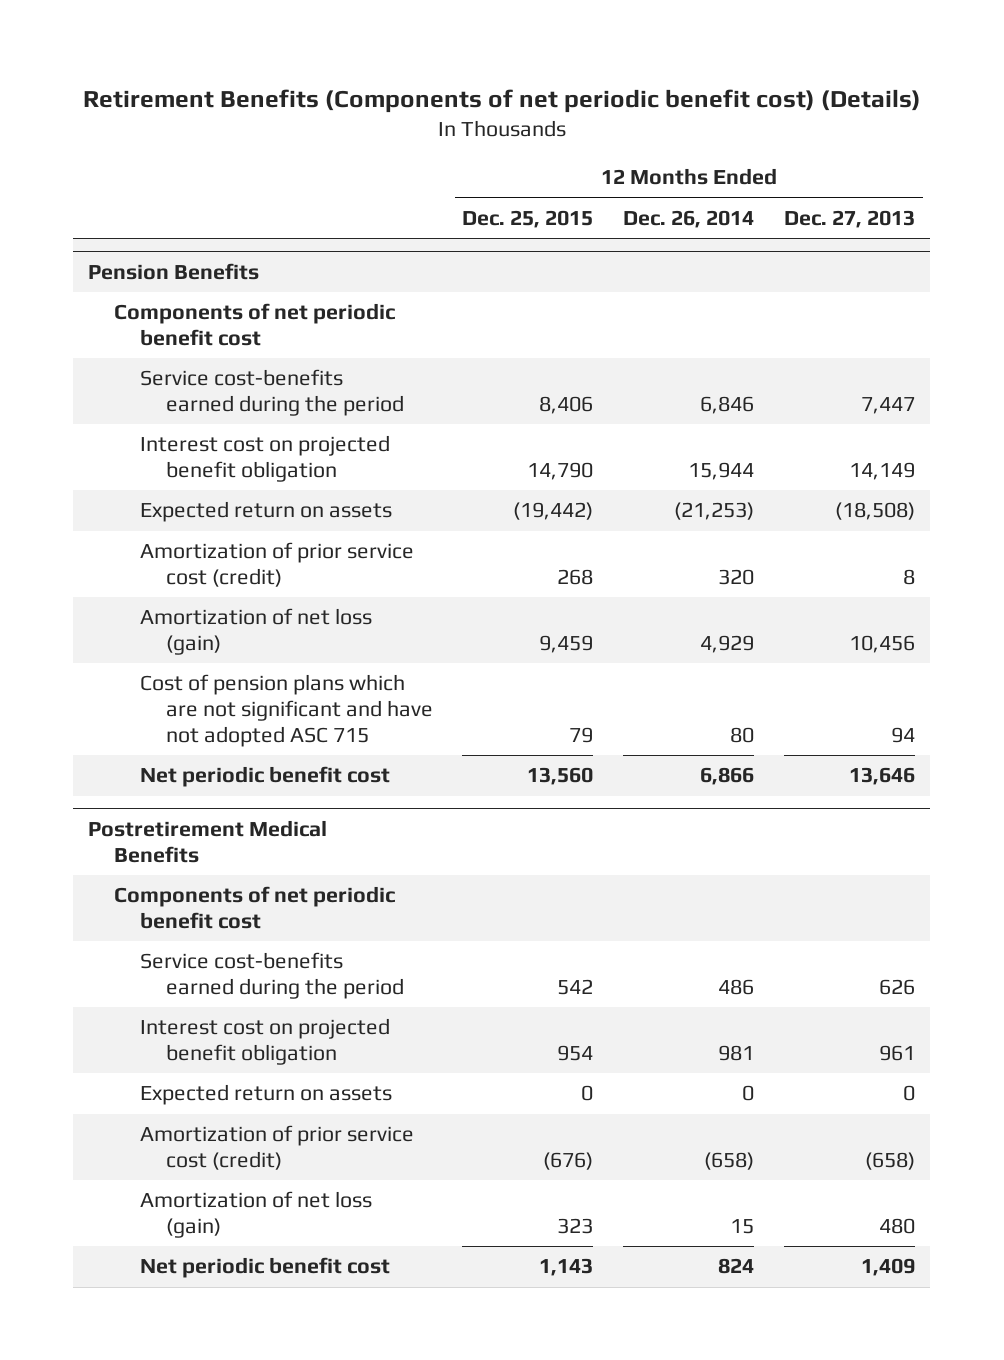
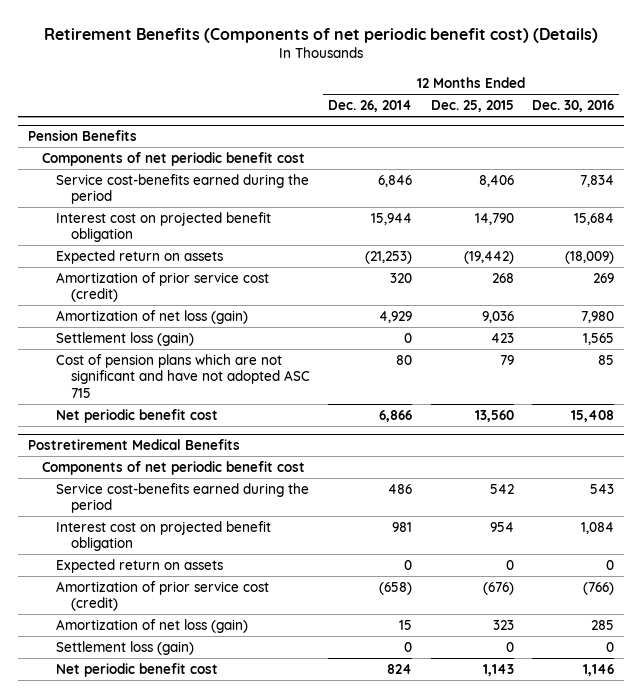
[784,209,916,228] Dec. 27, 2013 -> none
none -> [532,100,615,113] Dec. 30, 2016
[539,634,594,653] 9,459 -> [481,310,514,323] 9,036
none -> [56,331,195,346] Settlement loss (gain)
none -> [56,640,195,655] Settlement loss (gain)

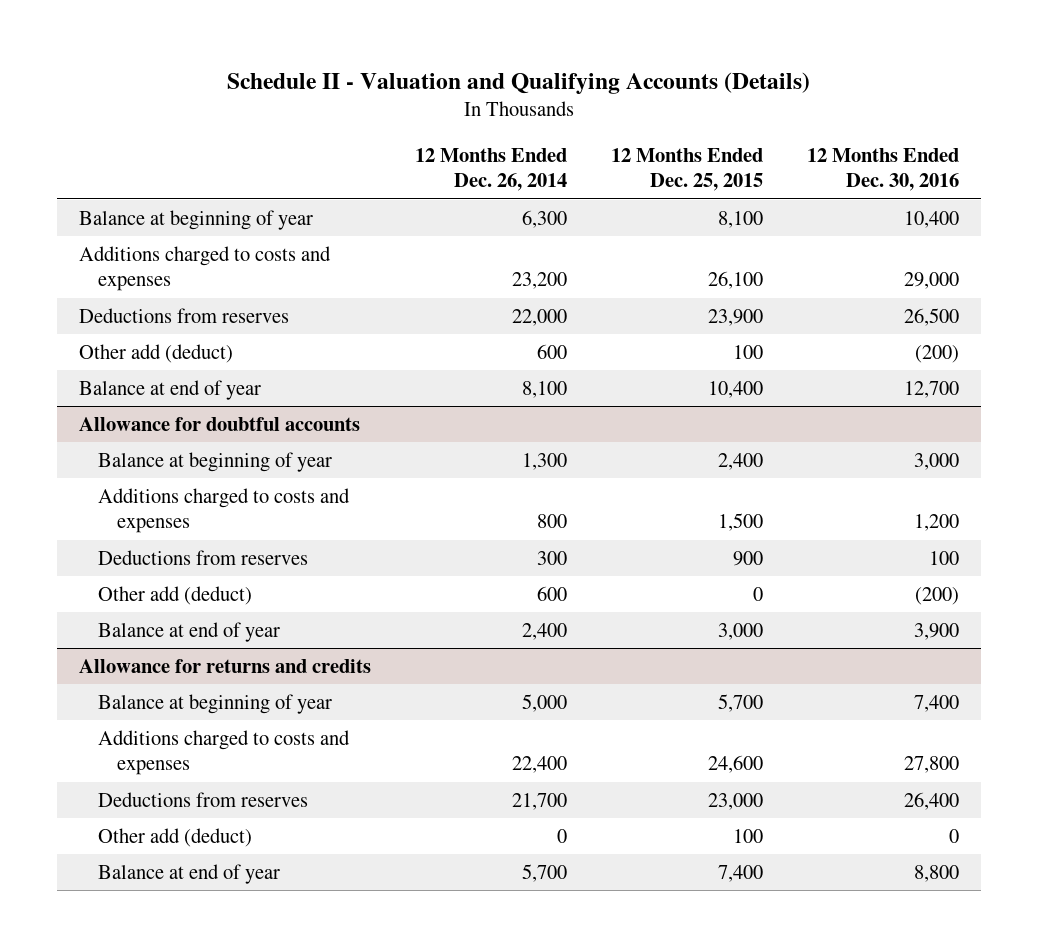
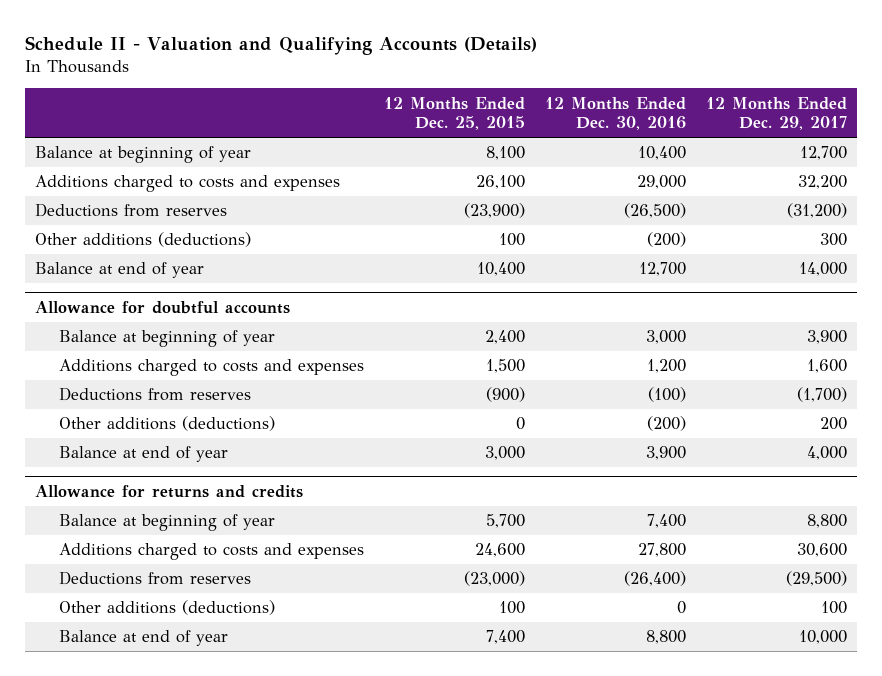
[414,147,567,192] 12 Months Ended Dec. 26, 2014 -> none
none -> [706,96,848,130] 12 Months Ended Dec. 29, 2017
[708,308,764,326] 23,900 -> [464,203,526,219] (23,900)
[904,307,960,326] 26,500 -> [624,203,687,219] (26,500)
[78,343,233,363] Other add (deduct) -> [34,232,251,248] Other additions (deductions)
[733,550,764,566] 900 -> [486,387,526,403] (900)
[929,550,960,565] 100 -> [648,387,687,403] (100)
[98,585,253,605] Other add (deduct) -> [59,416,276,432] Other additions (deductions)
[708,792,764,810] 23,000 -> [464,571,526,587] (23,000)
[904,791,960,810] 26,400 -> [624,571,687,587] (26,400)
[98,827,253,847] Other add (deduct) -> [59,600,276,616] Other additions (deductions)

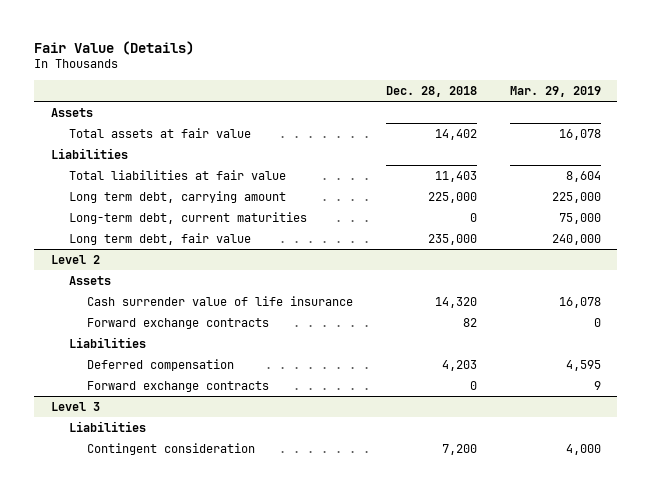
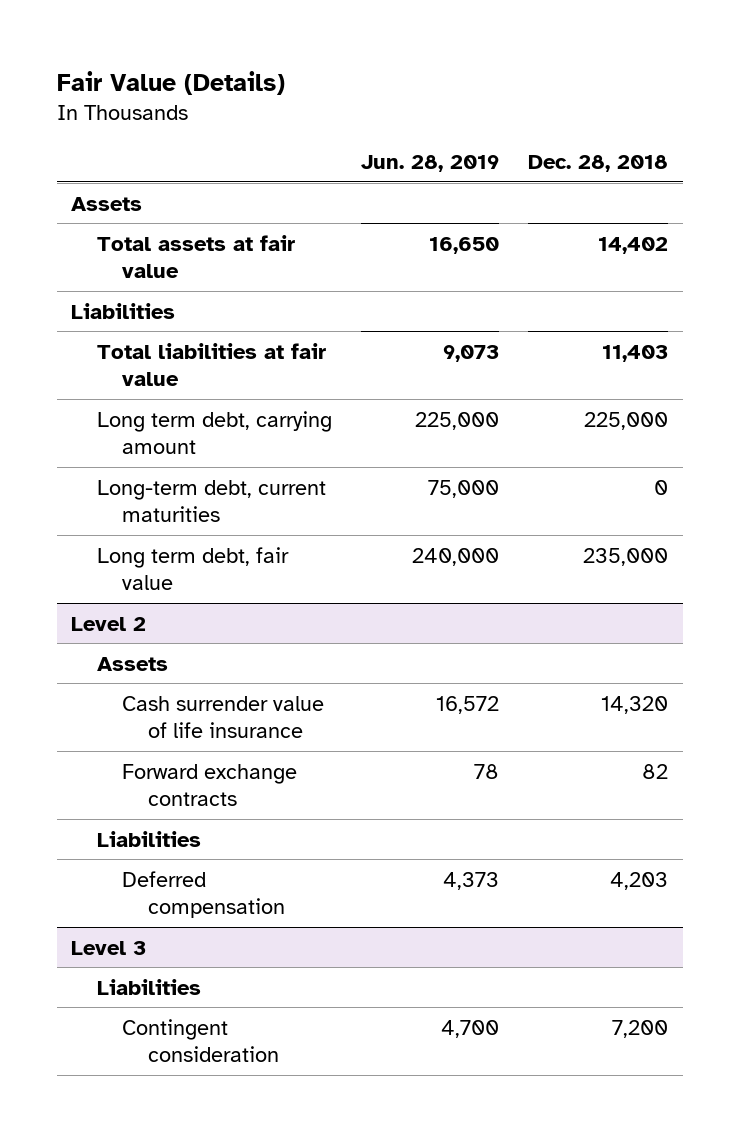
[509,85,601,97] Mar. 29, 2019 -> none
none -> [360,155,499,173] Jun. 28, 2019
[87,380,270,392] Forward exchange contracts -> none

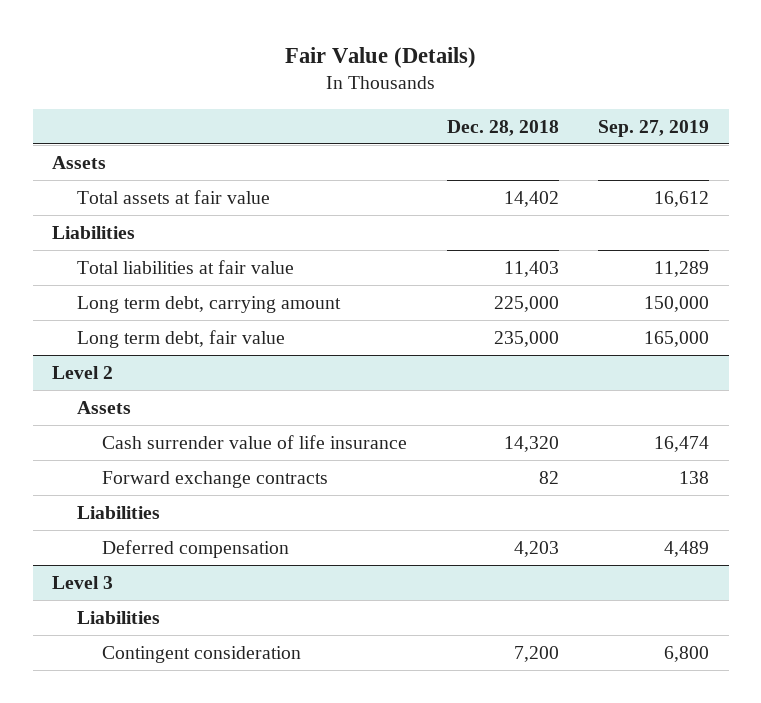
[360,155,499,173] Jun. 28, 2019 -> none
none -> [597,119,709,137] Sep. 27, 2019
[96,479,326,522] Long-term debt, current maturities -> none

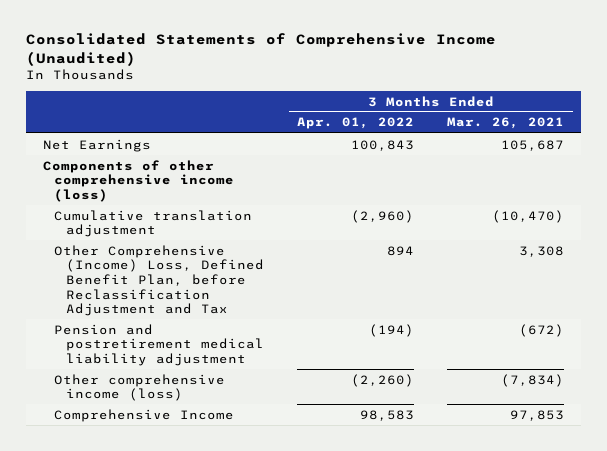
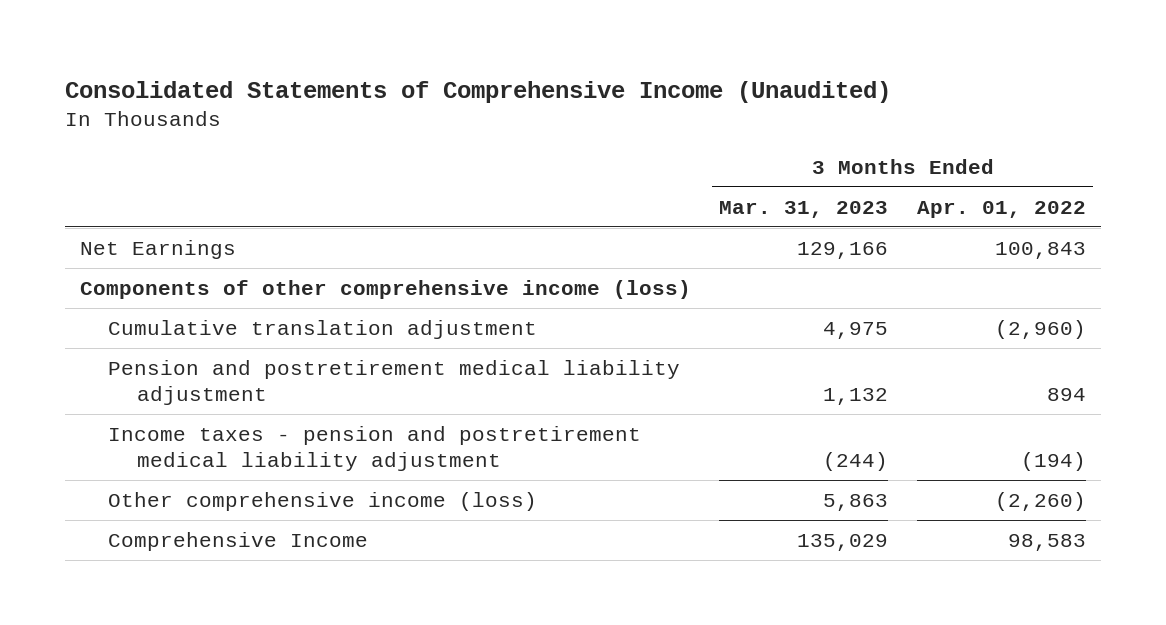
[447,117,565,130] Mar. 26, 2021 -> none
none -> [719,200,889,218] Mar. 31, 2023
[54,244,264,317] Other Comprehensive (Income) Loss, Defined Benefit Plan, before Reclassification Adjustment and Tax -> [108,359,681,406] Pension and postretirement medical liability adjustment
[54,323,264,366] Pension and postretirement medical liability adjustment -> [108,425,642,472] Income taxes - pension and postretirement medical liability adjustment

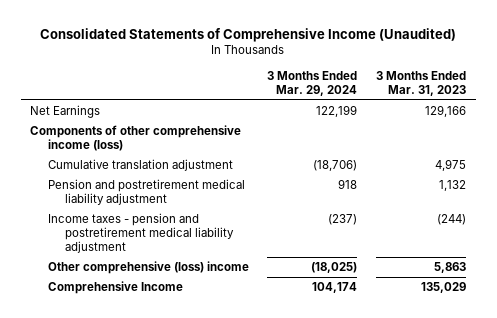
[917,200,1087,218] Apr. 01, 2022 -> none
none -> [267,70,358,96] 3 Months Ended Mar. 29, 2024
[108,491,538,511] Other comprehensive income (loss) -> [47,261,249,275] Other comprehensive (loss) income

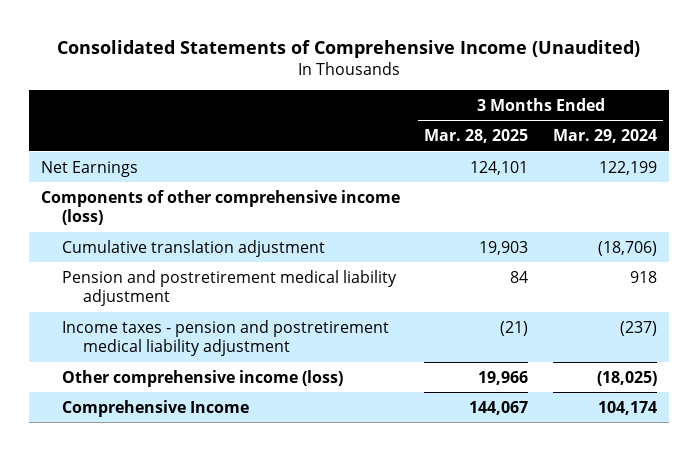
[376,70,467,96] 3 Months Ended Mar. 31, 2023 -> none
none -> [424,129,529,144] Mar. 28, 2025
[47,261,249,275] Other comprehensive (loss) income -> [62,369,344,387] Other comprehensive income (loss)

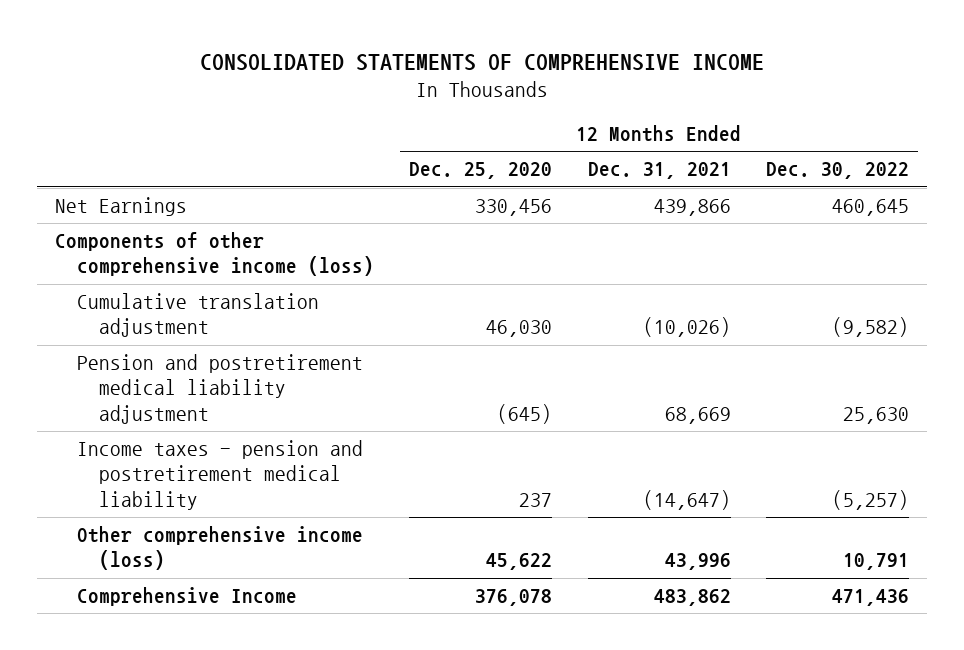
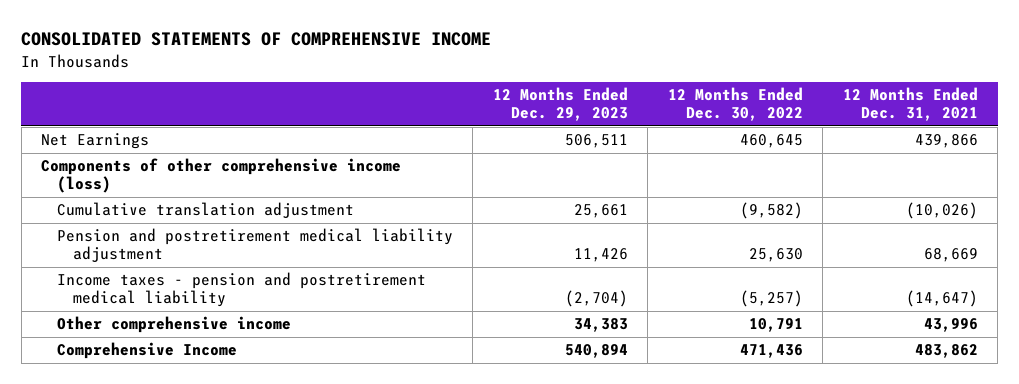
[409,162,553,180] Dec. 25, 2020 -> none
none -> [492,87,628,122] 12 Months Ended Dec. 29, 2023
[76,526,363,571] Other comprehensive income (loss) -> [56,316,291,334] Other comprehensive income

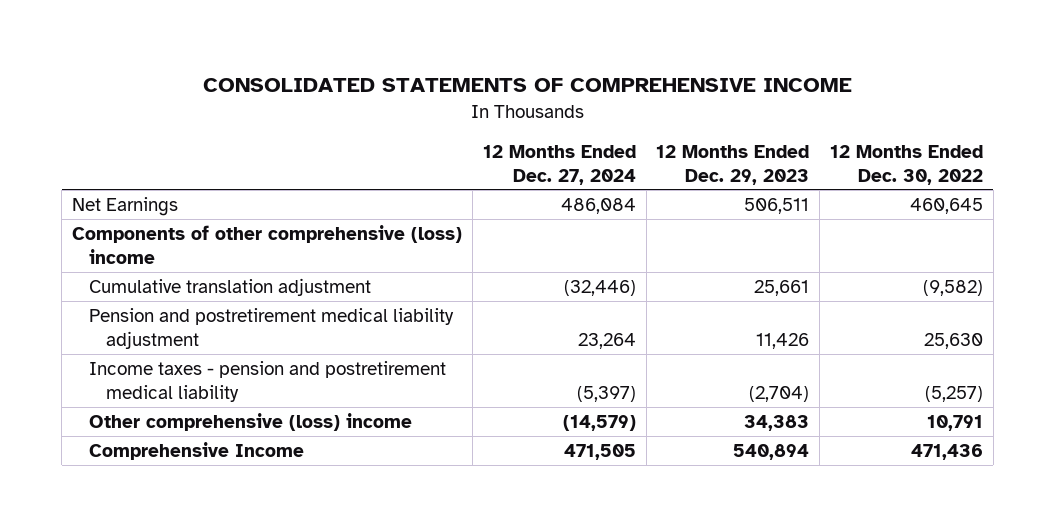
[842,87,978,122] 12 Months Ended Dec. 31, 2021 -> none
none -> [482,144,636,185] 12 Months Ended Dec. 27, 2024
[41,158,402,194] Components of other comprehensive income (loss) -> [72,224,463,264] Components of other comprehensive (loss) income
[56,316,291,334] Other comprehensive income -> [88,412,412,431] Other comprehensive (loss) income

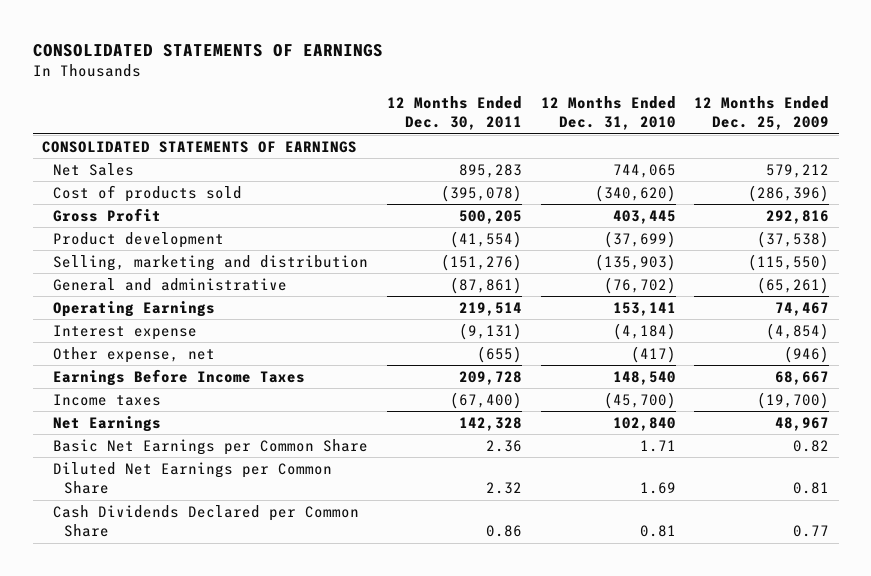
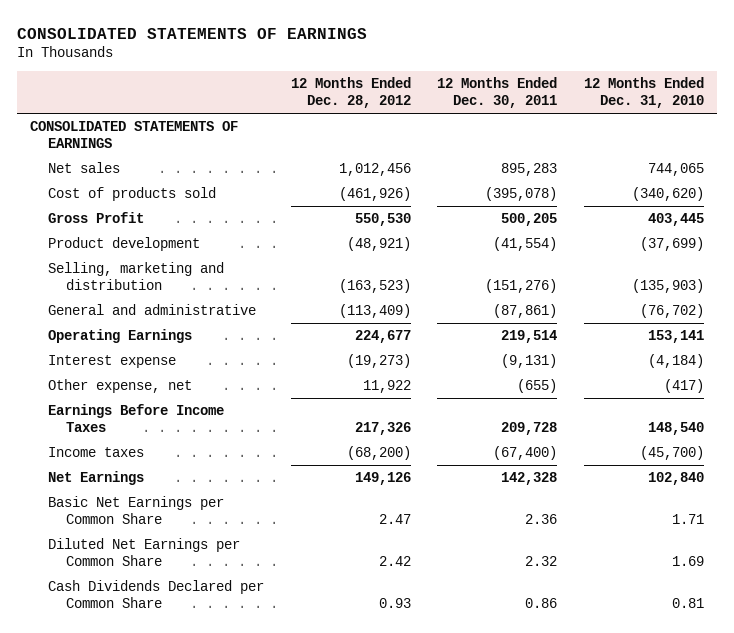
[694,95,830,131] 12 Months Ended Dec. 25, 2009 -> none
none -> [290,76,411,109] 12 Months Ended Dec. 28, 2012
[53,162,135,176] Net Sales -> [48,161,121,173] Net sales

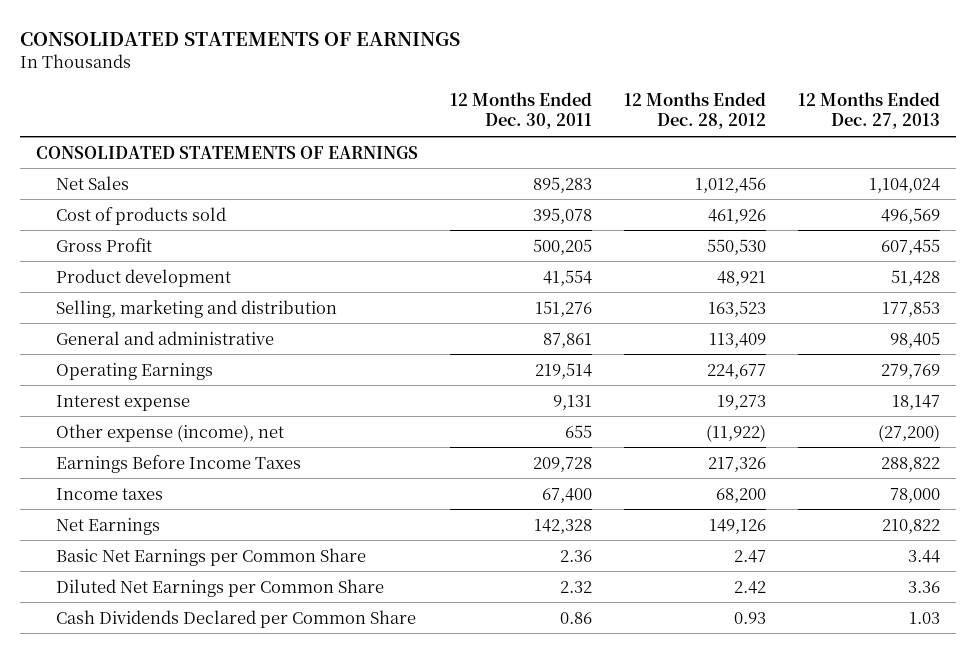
[583,76,704,109] 12 Months Ended Dec. 31, 2010 -> none
none -> [797,91,940,130] 12 Months Ended Dec. 27, 2013
[48,161,121,173] Net sales -> [56,175,130,190] Net Sales
[338,186,411,201] (461,926) -> [707,208,766,224] 461,926
[485,186,558,201] (395,078) -> [533,207,593,224] 395,078
[346,236,411,251] (48,921) -> [716,270,766,286] 48,921
[493,236,558,251] (41,554) -> [543,269,593,286] 41,554
[338,279,411,294] (163,523) -> [707,300,766,317] 163,523
[485,279,558,294] (151,276) -> [535,300,593,317] 151,276
[338,303,411,318] (113,409) -> [708,332,766,348] 113,409
[493,303,558,318] (87,861) -> [543,332,593,348] 87,861
[346,353,411,368] (19,273) -> [716,394,766,410] 19,273
[501,353,558,368] (9,131) -> [553,394,593,410] 9,131
[48,378,193,393] Other expense, net -> [56,423,285,442] Other expense (income), net
[362,379,411,393] 11,922 -> [705,423,766,442] (11,922)
[517,378,558,393] (655) -> [565,424,593,438] 655
[346,445,411,460] (68,200) -> [715,487,766,503] 68,200
[493,445,558,460] (67,400) -> [542,487,593,503] 67,400

